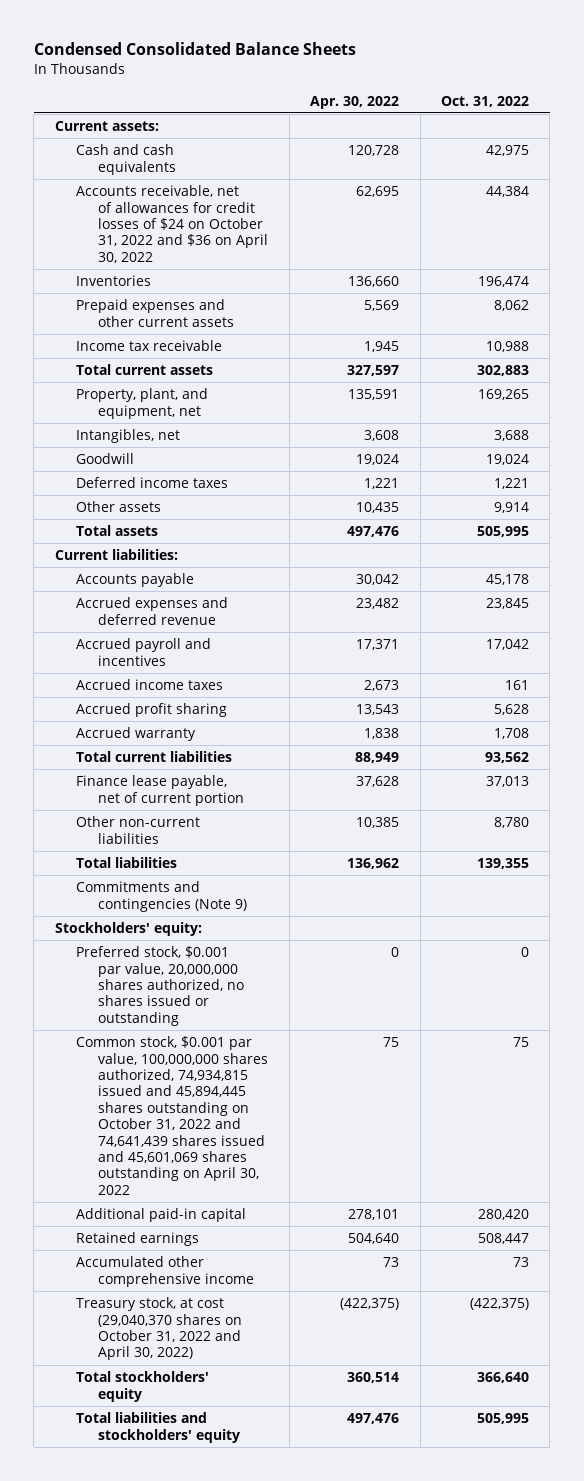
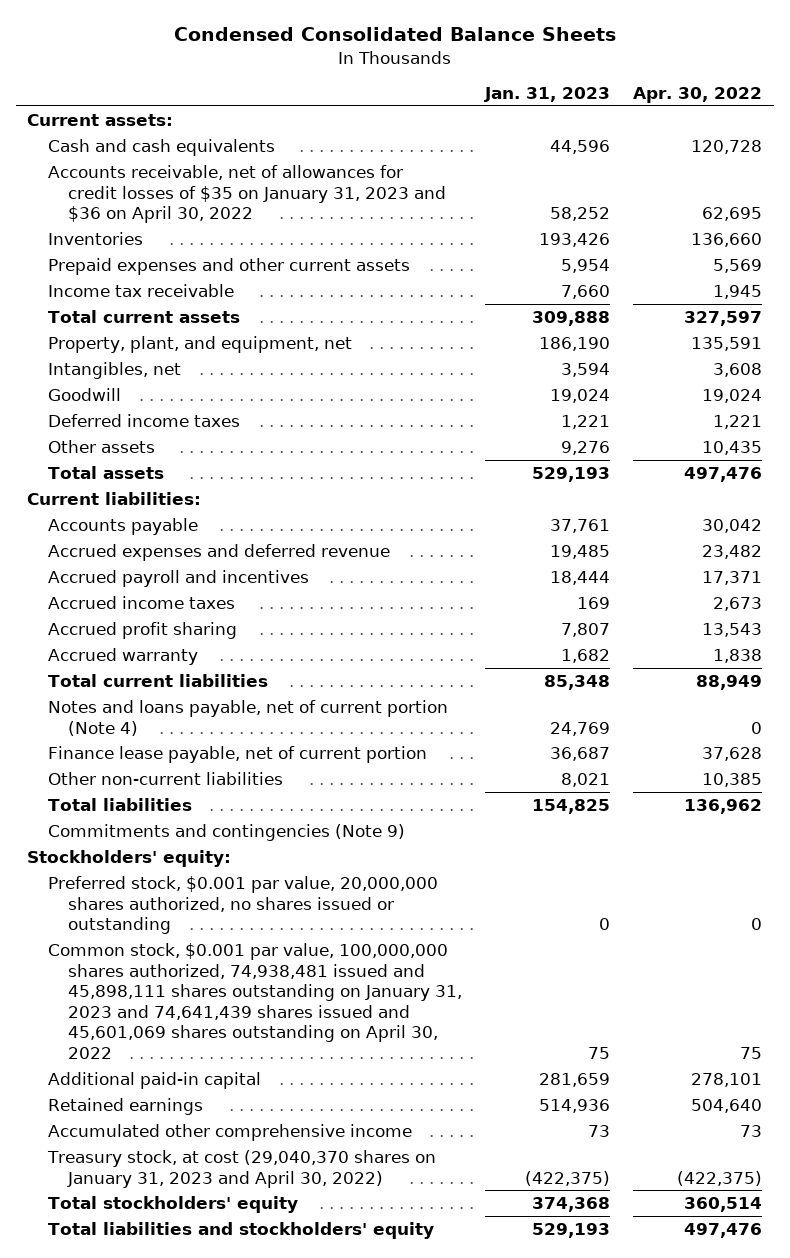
[440,95,529,107] Oct. 31, 2022 -> none
none -> [484,86,611,102] Jan. 31, 2023
[76,185,269,263] Accounts receivable, net of allowances for credit losses of $24 on October 31, 2022 and $36 on April 30, 2022 -> [47,164,447,224] Accounts receivable, net of allowances for credit losses of $35 on January 31, 2023 and $36 on April 30, 2022
none -> [47,699,448,736] Notes and loans payable, net of current portion (Note 4)
[76,1036,269,1195] Common stock, $0.001 par value, 100,000,000 shares authorized, 74,934,815 issued and 45,894,445 shares outstanding on October 31, 2022 and 74,641,439 shares issued and 45,601,069 shares outstanding on April 30, 2022 -> [47,942,463,1059] Common stock, $0.001 par value, 100,000,000 shares authorized, 74,938,481 issued and 45,898,111 shares outstanding on January 31, 2023 and 74,641,439 shares issued and 45,601,069 shares outstanding on April 30, 2022
[76,1297,243,1361] Treasury stock, at cost (29,040,370 shares on October 31, 2022 and April 30, 2022) -> [46,1149,436,1188] Treasury stock, at cost (29,040,370 shares on January 31, 2023 and April 30, 2022)

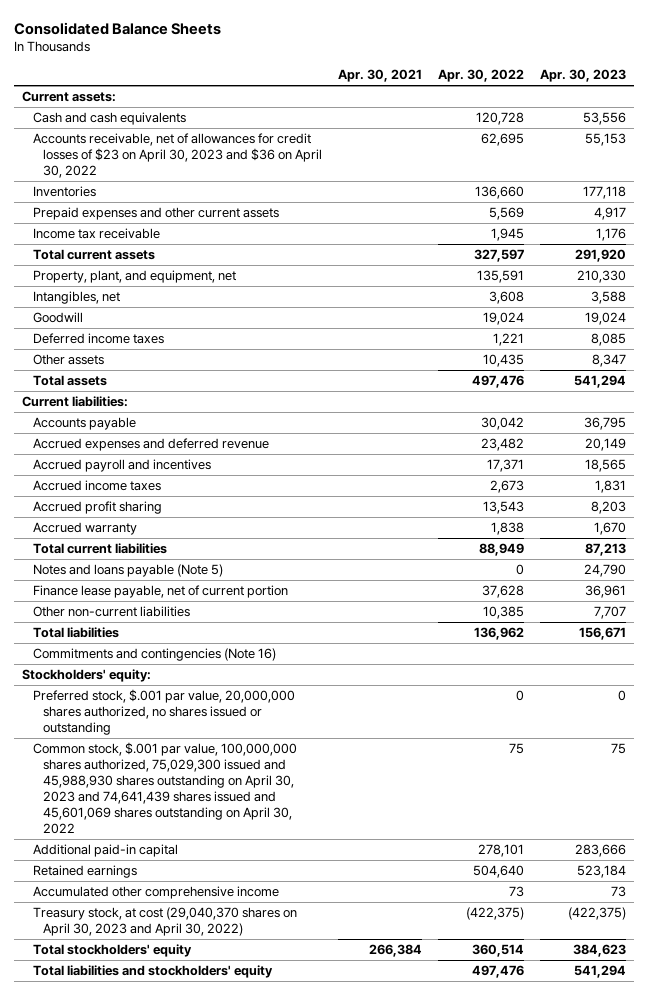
[173,27,616,42] Condensed Consolidated Balance Sheets -> [13,21,221,35] Consolidated Balance Sheets
[484,86,611,102] Jan. 31, 2023 -> none
none -> [338,69,423,83] Apr. 30, 2021
none -> [540,69,627,83] Apr. 30, 2023
[47,164,447,224] Accounts receivable, net of allowances for credit losses of $35 on January 31, 2023 and $36 on April 30, 2022 -> [32,133,323,178] Accounts receivable, net of allowances for credit losses of $23 on April 30, 2023 and $36 on April 30, 2022
[47,699,448,736] Notes and loans payable, net of current portion (Note 4) -> none
none -> [32,564,223,578] Notes and loans payable (Note 5)
[47,823,405,841] Commitments and contingencies (Note 9) -> [32,648,276,662] Commitments and contingencies (Note 16)
[47,875,438,935] Preferred stock, $0.001 par value, 20,000,000 shares authorized, no shares issued or outstanding -> [32,689,295,735] Preferred stock, $.001 par value, 20,000,000 shares authorized, no shares issued or outstanding
[47,942,463,1059] Common stock, $0.001 par value, 100,000,000 shares authorized, 74,938,481 issued and 45,898,111 shares outstanding on January 31, 2023 and 74,641,439 shares issued and 45,601,069 shares outstanding on April 30, 2022 -> [32,742,297,834] Common stock, $.001 par value, 100,000,000 shares authorized, 75,029,300 issued and 45,988,930 shares outstanding on April 30, 2023 and 74,641,439 shares issued and 45,601,069 shares outstanding on April 30, 2022
[46,1149,436,1188] Treasury stock, at cost (29,040,370 shares on January 31, 2023 and April 30, 2022) -> [32,907,297,936] Treasury stock, at cost (29,040,370 shares on April 30, 2023 and April 30, 2022)

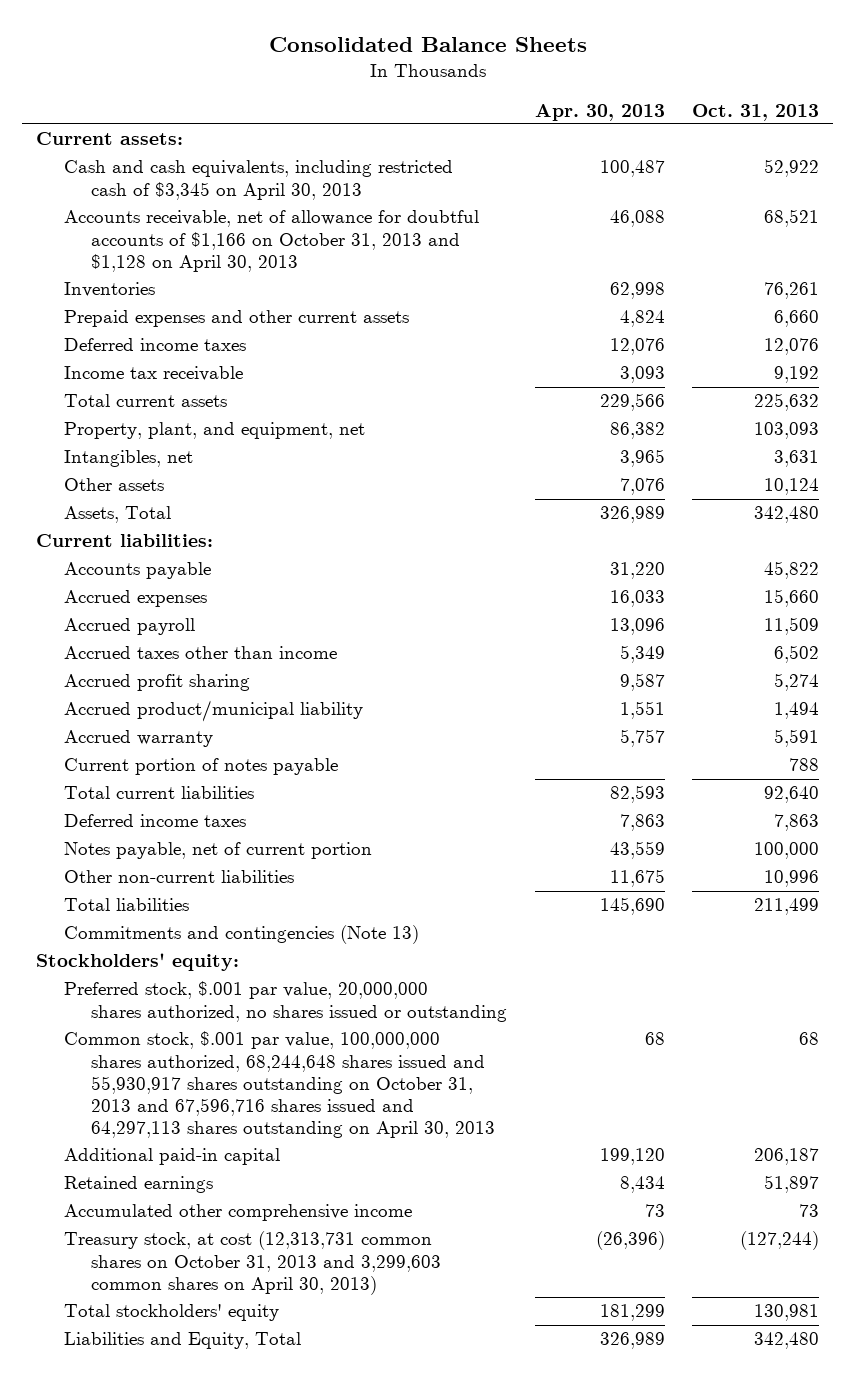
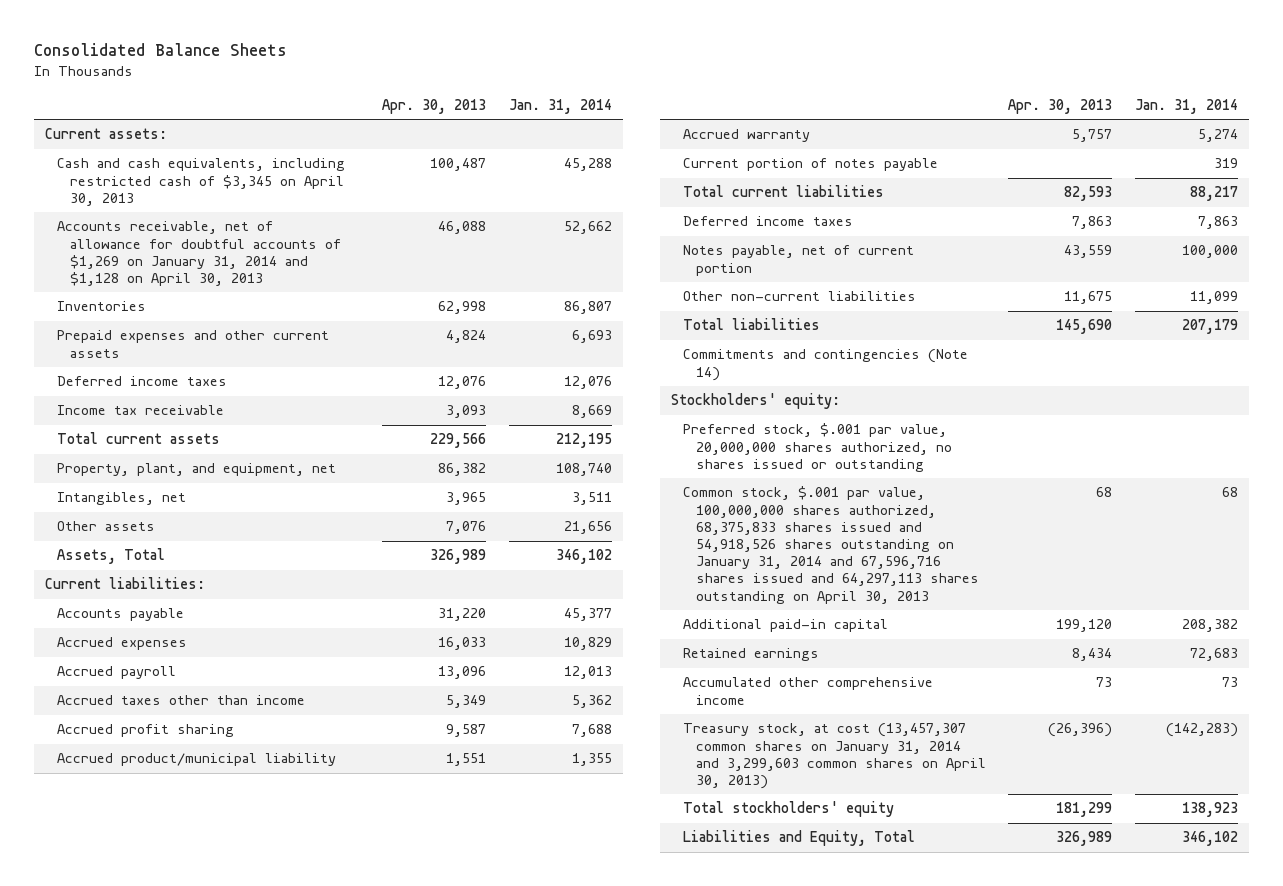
[692,103,820,121] Oct. 31, 2013 -> none
none -> [508,98,612,114] Jan. 31, 2014
[63,210,479,272] Accounts receivable, net of allowance for doubtful accounts of $1,166 on October 31, 2013 and $1,128 on April 30, 2013 -> [57,221,341,286] Accounts receivable, net of allowance for doubtful accounts of $1,269 on January 31, 2014 and $1,128 on April 30, 2013
[63,925,419,945] Commitments and contingencies (Note 13) -> [683,349,969,381] Commitments and contingencies (Note 14)
[63,1031,496,1138] Common stock, $.001 par value, 100,000,000 shares authorized, 68,244,648 shares issued and 55,930,917 shares outstanding on October 31, 2013 and 67,596,716 shares issued and 64,297,113 shares outstanding on April 30, 2013 -> [683,486,979,604] Common stock, $.001 par value, 100,000,000 shares authorized, 68,375,833 shares issued and 54,918,526 shares outstanding on January 31, 2014 and 67,596,716 shares issued and 64,297,113 shares outstanding on April 30, 2013
[63,1231,442,1295] Treasury stock, at cost (12,313,731 common shares on October 31, 2013 and 3,299,603 common shares on April 30, 2013) -> [683,723,986,789] Treasury stock, at cost (13,457,307 common shares on January 31, 2014 and 3,299,603 common shares on April 30, 2013)

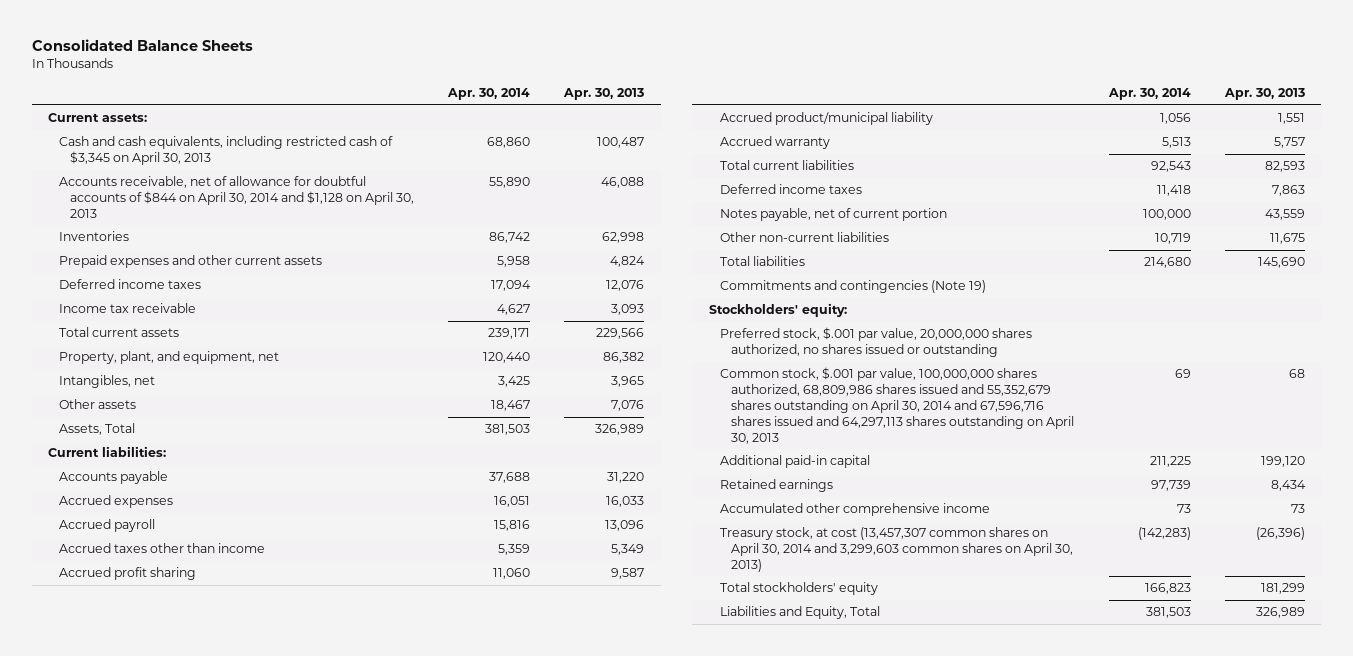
[508,98,612,114] Jan. 31, 2014 -> none
none -> [446,88,530,101] Apr. 30, 2014
[57,221,341,286] Accounts receivable, net of allowance for doubtful accounts of $1,269 on January 31, 2014 and $1,128 on April 30, 2013 -> [59,176,415,219] Accounts receivable, net of allowance for doubtful accounts of $844 on April 30, 2014 and $1,128 on April 30, 2013
[683,158,939,172] Current portion of notes payable -> none
[683,349,969,381] Commitments and contingencies (Note 14) -> [720,280,987,294] Commitments and contingencies (Note 19)
[683,486,979,604] Common stock, $.001 par value, 100,000,000 shares authorized, 68,375,833 shares issued and 54,918,526 shares outstanding on January 31, 2014 and 67,596,716 shares issued and 64,297,113 shares outstanding on April 30, 2013 -> [720,367,1074,444] Common stock, $.001 par value, 100,000,000 shares authorized, 68,809,986 shares issued and 55,352,679 shares outstanding on April 30, 2014 and 67,596,716 shares issued and 64,297,113 shares outstanding on April 30, 2013
[683,723,986,789] Treasury stock, at cost (13,457,307 common shares on January 31, 2014 and 3,299,603 common shares on April 30, 2013) -> [720,527,1073,573] Treasury stock, at cost (13,457,307 common shares on April 30, 2014 and 3,299,603 common shares on April 30, 2013)

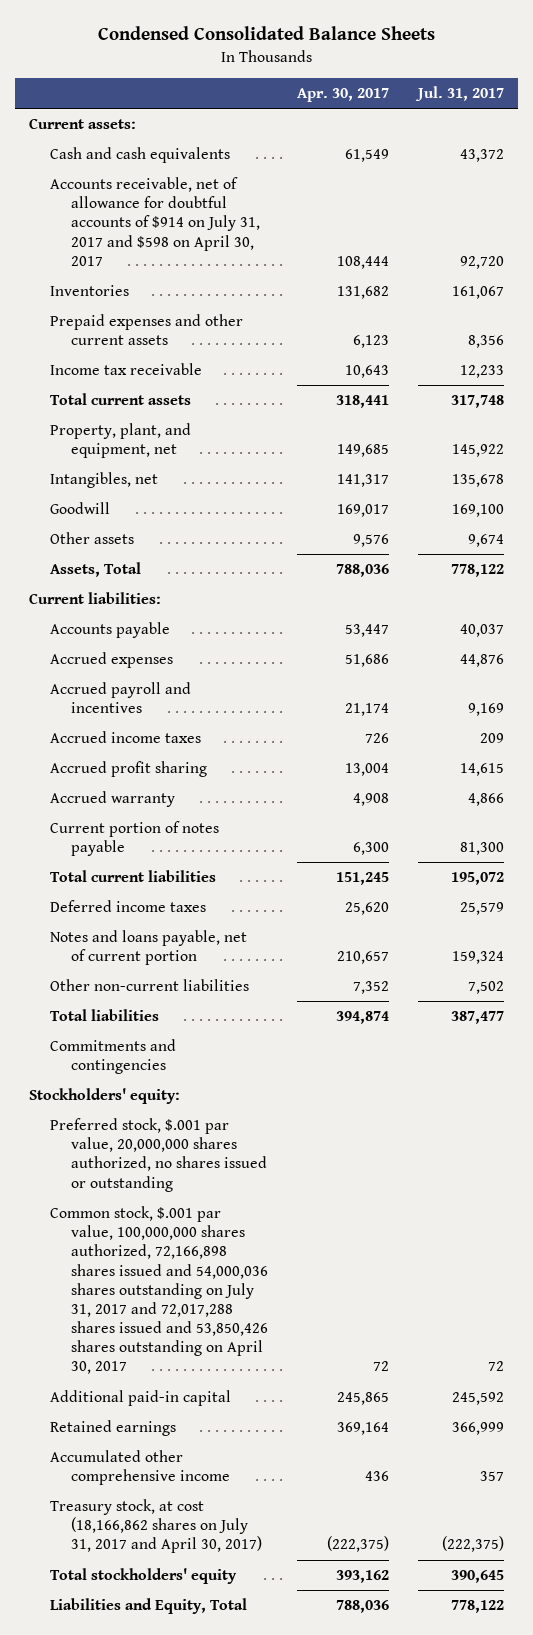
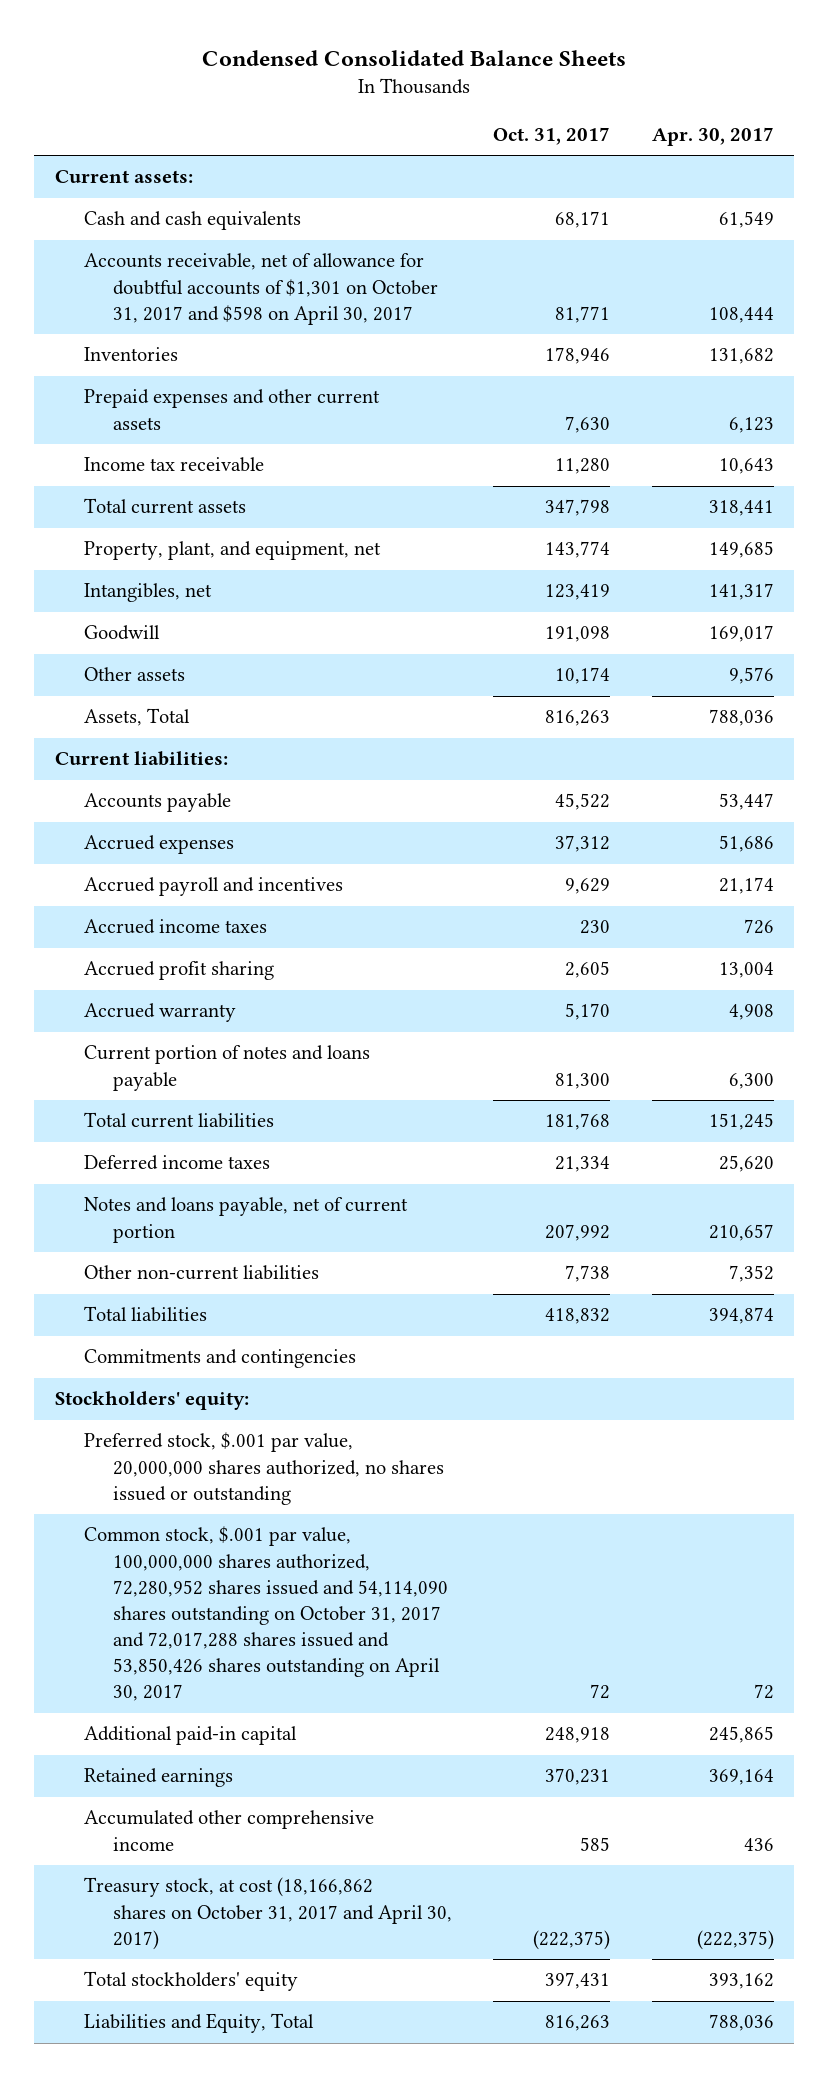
[414,85,504,101] Jul. 31, 2017 -> none
none -> [493,126,611,145] Oct. 31, 2017
[50,177,261,266] Accounts receivable, net of allowance for doubtful accounts of $914 on July 31, 2017 and $598 on April 30, 2017 -> [83,253,438,325] Accounts receivable, net of allowance for doubtful accounts of $1,301 on October 31, 2017 and $598 on April 30, 2017
[50,821,220,857] Current portion of notes payable -> [83,1045,370,1091] Current portion of notes and loans payable
[50,1206,269,1375] Common stock, $.001 par value, 100,000,000 shares authorized, 72,166,898 shares issued and 54,000,036 shares outstanding on July 31, 2017 and 72,017,288 shares issued and 53,850,426 shares outstanding on April 30, 2017 -> [83,1526,448,1702] Common stock, $.001 par value, 100,000,000 shares authorized, 72,280,952 shares issued and 54,114,090 shares outstanding on October 31, 2017 and 72,017,288 shares issued and 53,850,426 shares outstanding on April 30, 2017
[50,1499,263,1554] Treasury stock, at cost (18,166,862 shares on July 31, 2017 and April 30, 2017) -> [83,1877,452,1950] Treasury stock, at cost (18,166,862 shares on October 31, 2017 and April 30, 2017)

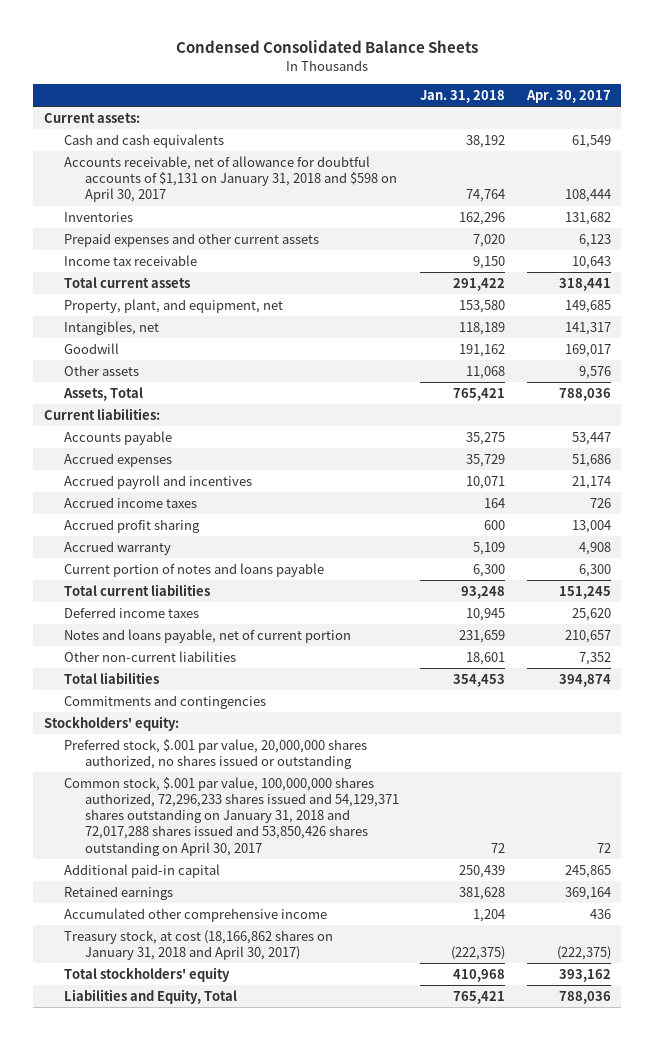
[493,126,611,145] Oct. 31, 2017 -> none
none -> [420,89,506,103] Jan. 31, 2018
[83,253,438,325] Accounts receivable, net of allowance for doubtful accounts of $1,301 on October 31, 2017 and $598 on April 30, 2017 -> [64,155,397,203] Accounts receivable, net of allowance for doubtful accounts of $1,131 on January 31, 2018 and $598 on April 30, 2017
[83,1526,448,1702] Common stock, $.001 par value, 100,000,000 shares authorized, 72,280,952 shares issued and 54,114,090 shares outstanding on October 31, 2017 and 72,017,288 shares issued and 53,850,426 shares outstanding on April 30, 2017 -> [64,776,399,856] Common stock, $.001 par value, 100,000,000 shares authorized, 72,296,233 shares issued and 54,129,371 shares outstanding on January 31, 2018 and 72,017,288 shares issued and 53,850,426 shares outstanding on April 30, 2017
[83,1877,452,1950] Treasury stock, at cost (18,166,862 shares on October 31, 2017 and April 30, 2017) -> [64,929,334,961] Treasury stock, at cost (18,166,862 shares on January 31, 2018 and April 30, 2017)

